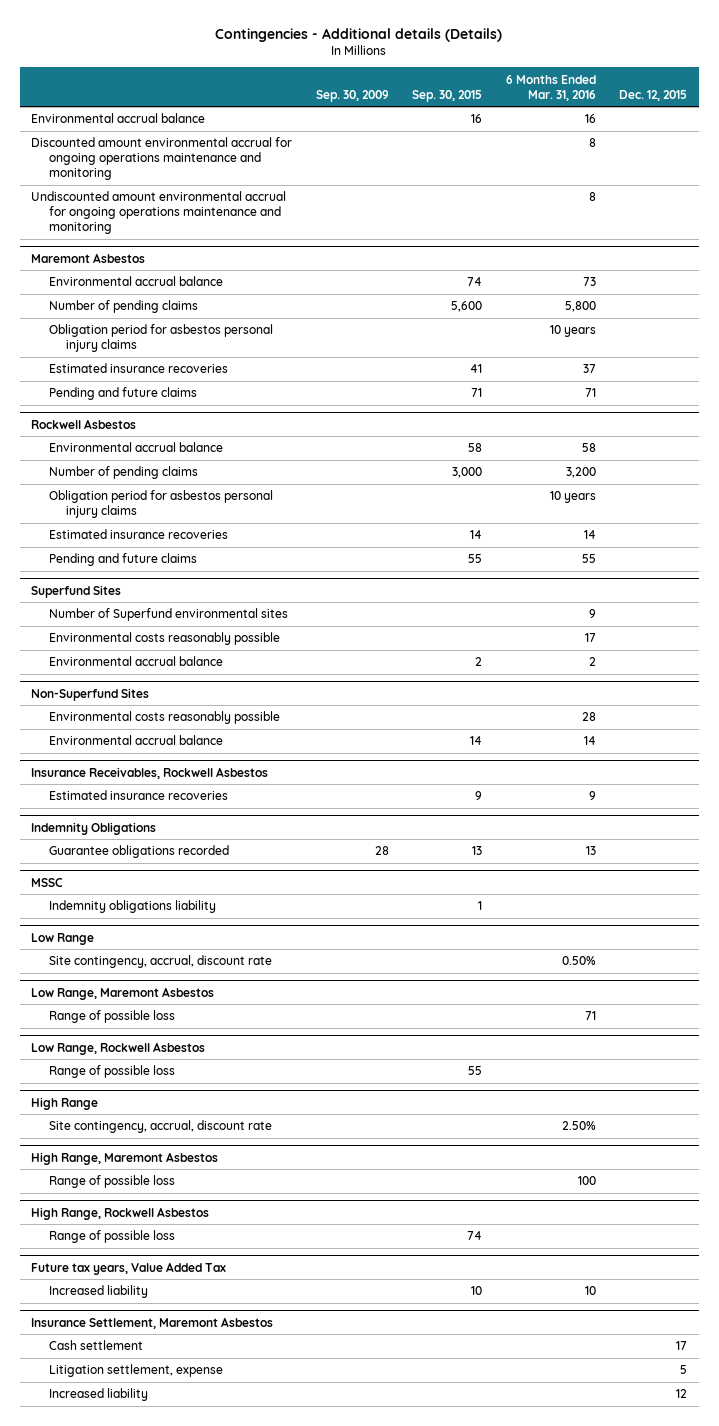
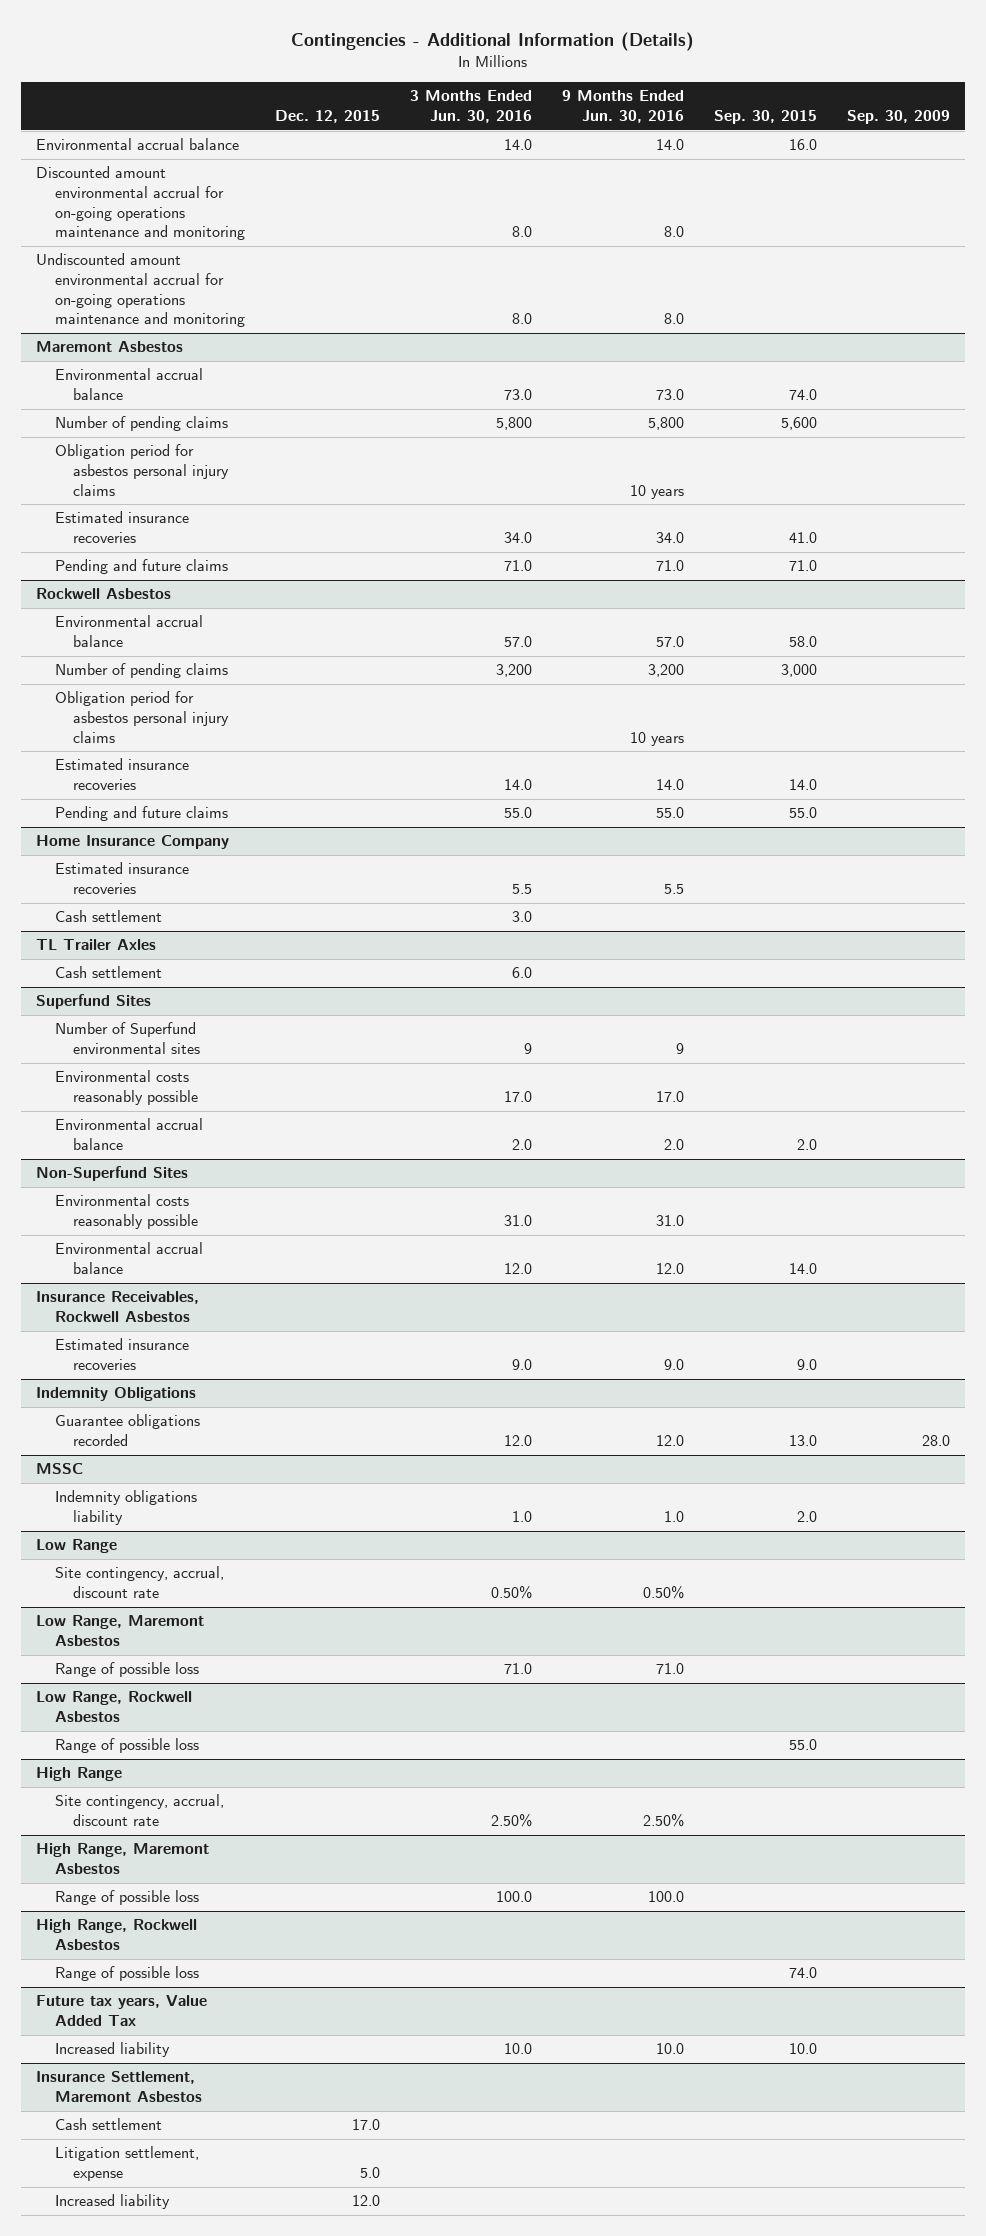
[215,27,503,42] Contingencies - Additional details (Details) -> [291,31,695,51] Contingencies - Additional Information (Details)
[505,74,596,101] 6 Months Ended Mar. 31, 2016 -> none
none -> [409,90,532,124] 3 Months Ended Jun. 30, 2016
none -> [561,90,684,124] 9 Months Ended Jun. 30, 2016
[471,114,483,124] 16 -> [788,139,817,151] 16.0
[31,137,293,181] Discounted amount environmental accrual for ongoing operations maintenance and monitoring -> [36,166,245,241] Discounted amount environmental accrual for on-going operations maintenance and monitoring
[31,191,287,235] Undiscounted amount environmental accrual for ongoing operations maintenance and monitoring -> [36,253,245,328] Undiscounted amount environmental accrual for on-going operations maintenance and monitoring
[467,277,483,287] 74 -> [788,389,817,401] 74.0
[470,364,483,374] 41 -> [788,532,817,544] 41.0
[471,388,483,398] 71 -> [788,560,817,572] 71.0
[468,443,483,453] 58 -> [788,636,817,648] 58.0
[470,530,483,540] 14 -> [788,779,817,791] 14.0
[468,554,483,564] 55 -> [788,807,817,819] 55.0
none -> [36,835,230,850] Home Insurance Company
none -> [54,862,189,895] Estimated insurance recoveries
none -> [54,910,162,923] Cash settlement
none -> [36,939,157,951] TL Trailer Axles
none -> [54,966,162,979] Cash settlement
[475,657,483,667] 2 -> [796,1139,817,1151] 2.0
[470,736,483,746] 14 -> [788,1263,817,1275] 14.0
[475,791,483,801] 9 -> [796,1359,817,1371] 9.0
[374,846,389,856] 28 -> [921,1435,950,1447] 28.0
[472,846,483,856] 13 -> [788,1435,817,1447] 13.0
[478,901,483,911] 1 -> [796,1511,817,1523] 2.0
[468,1066,483,1076] 55 -> [788,1739,817,1751] 55.0
[467,1231,483,1241] 74 -> [788,1967,817,1979] 74.0
[471,1286,483,1296] 10 -> [788,2043,817,2055] 10.0
[676,1341,688,1351] 17 -> [351,2119,380,2131] 17.0
[680,1365,688,1375] 5 -> [359,2167,380,2179] 5.0
[676,1389,688,1399] 12 -> [351,2195,380,2207] 12.0

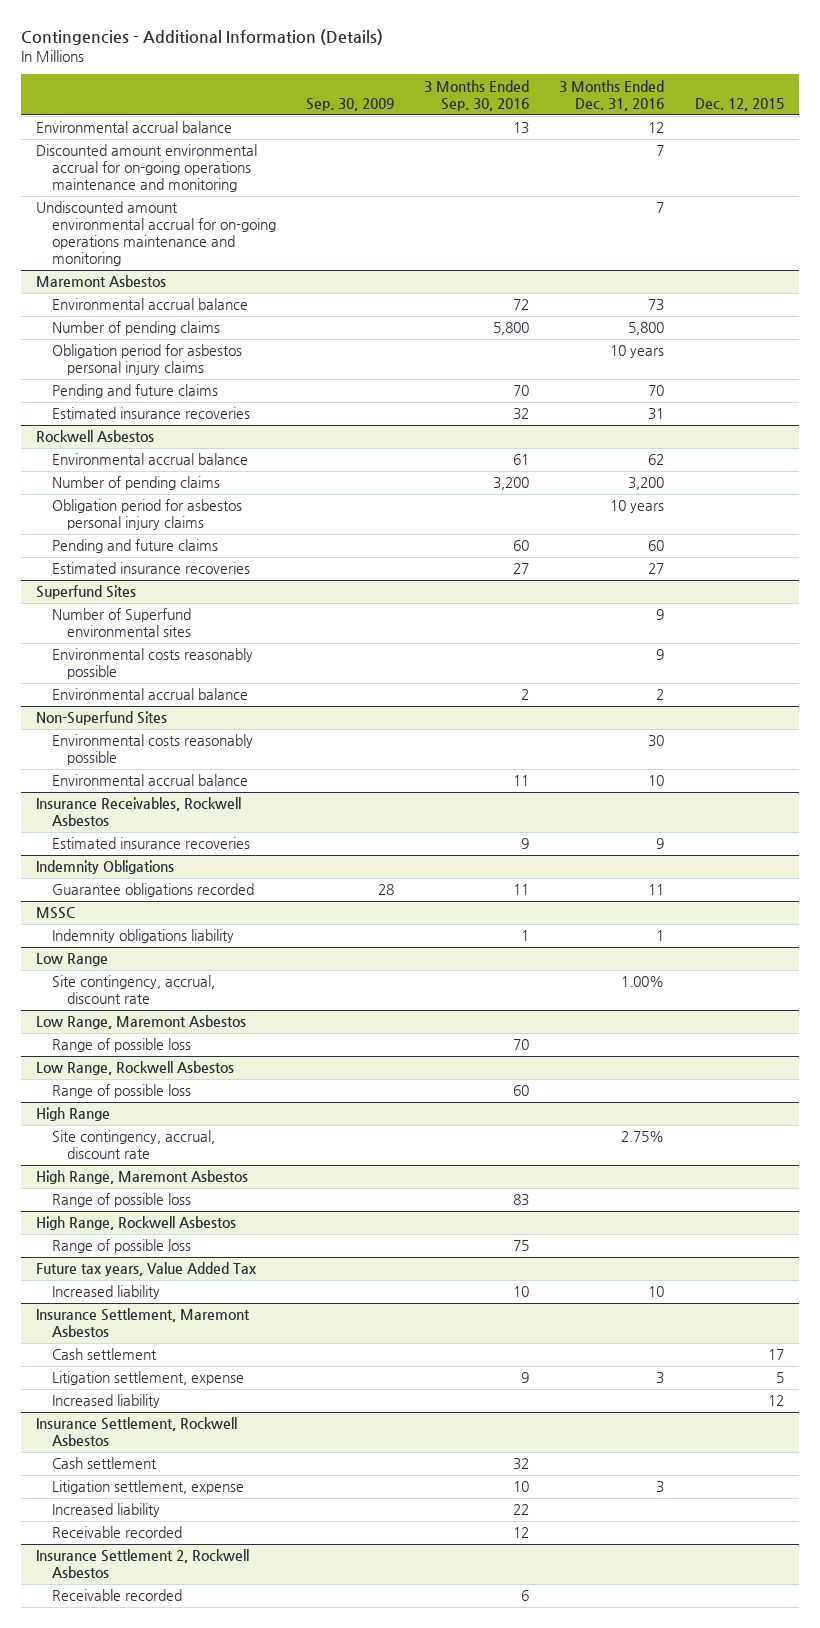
[409,90,532,124] 3 Months Ended Jun. 30, 2016 -> none
[561,90,684,124] 9 Months Ended Jun. 30, 2016 -> none
[713,110,817,125] Sep. 30, 2015 -> none
none -> [424,79,530,111] 3 Months Ended Sep. 30, 2016
none -> [559,79,665,111] 3 Months Ended Dec. 31, 2016
[54,511,189,544] Estimated insurance recoveries -> [51,407,250,420] Estimated insurance recoveries
[36,835,230,850] Home Insurance Company -> none
[54,862,189,895] Estimated insurance recoveries -> none
[54,910,162,923] Cash settlement -> none
[36,939,157,951] TL Trailer Axles -> none
[54,966,162,979] Cash settlement -> none
[54,758,189,791] Estimated insurance recoveries -> [51,562,250,575] Estimated insurance recoveries
[921,1435,950,1447] 28.0 -> [377,884,394,896] 28
[351,2119,380,2131] 17.0 -> [767,1349,784,1361] 17
[359,2167,380,2179] 5.0 -> [775,1372,784,1384] 5
[351,2195,380,2207] 12.0 -> [767,1395,784,1407] 12
none -> [36,1417,238,1447] Insurance Settlement, Rockwell Asbestos
none -> [51,1457,157,1470] Cash settlement
none -> [51,1480,244,1495] Litigation settlement, expense
none -> [51,1503,160,1518] Increased liability
none -> [51,1526,182,1539] Receivable recorded
none -> [36,1549,250,1579] Insurance Settlement 2, Rockwell Asbestos
none -> [51,1589,182,1602] Receivable recorded

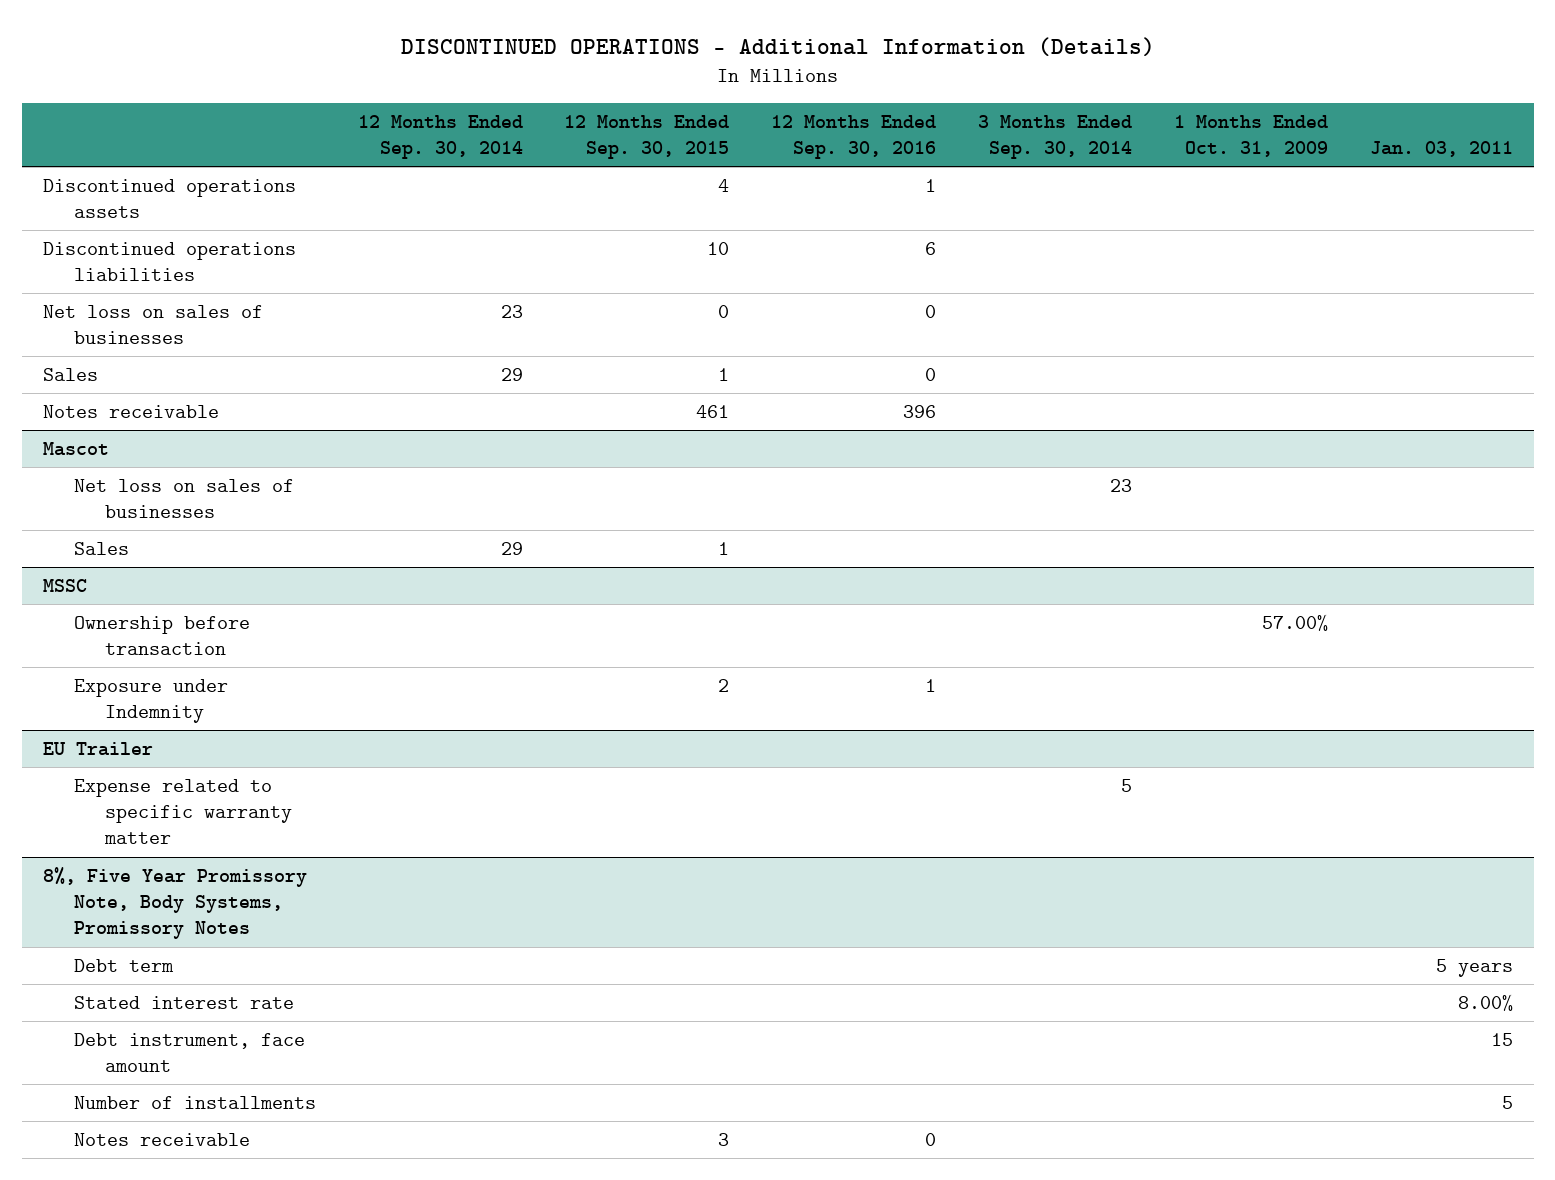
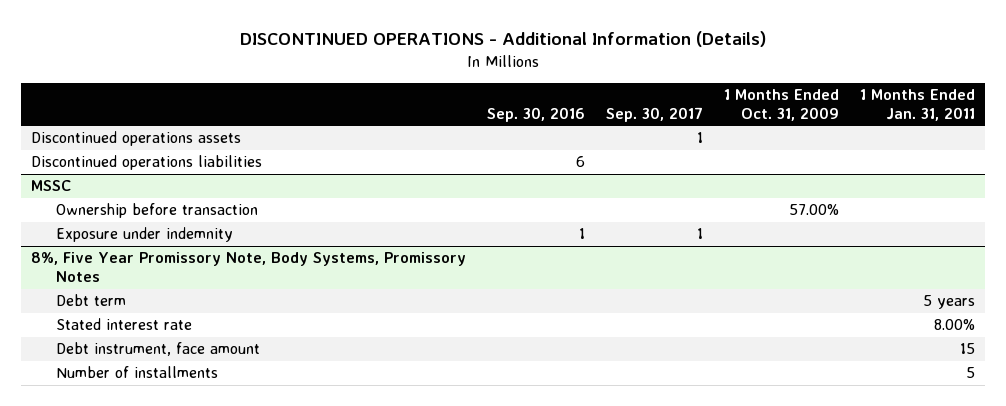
[357,114,523,160] 12 Months Ended Sep. 30, 2014 -> none
[564,114,730,160] 12 Months Ended Sep. 30, 2015 -> none
[771,114,937,160] 12 Months Ended Sep. 30, 2016 -> none
[978,114,1133,160] 3 Months Ended Sep. 30, 2014 -> none
[1369,141,1513,158] Jan. 03, 2011 -> none
none -> [487,106,586,122] Sep. 30, 2016
none -> [605,106,703,122] Sep. 30, 2017
none -> [859,89,975,121] 1 Months Ended Jan. 31, 2011
[42,304,263,345] Net loss on sales of businesses -> none
[42,367,98,381] Sales -> none
[42,404,219,418] Notes receivable -> none
[42,441,109,456] Mascot -> none
[73,478,294,519] Net loss on sales of businesses -> none
[73,541,129,555] Sales -> none
[42,741,153,756] EU Trailer -> none
[73,778,292,845] Expense related to specific warranty matter -> none
[73,678,228,724] Exposure under Indemnity -> [55,227,233,243] Exposure under indemnity
[73,1132,250,1146] Notes receivable -> none

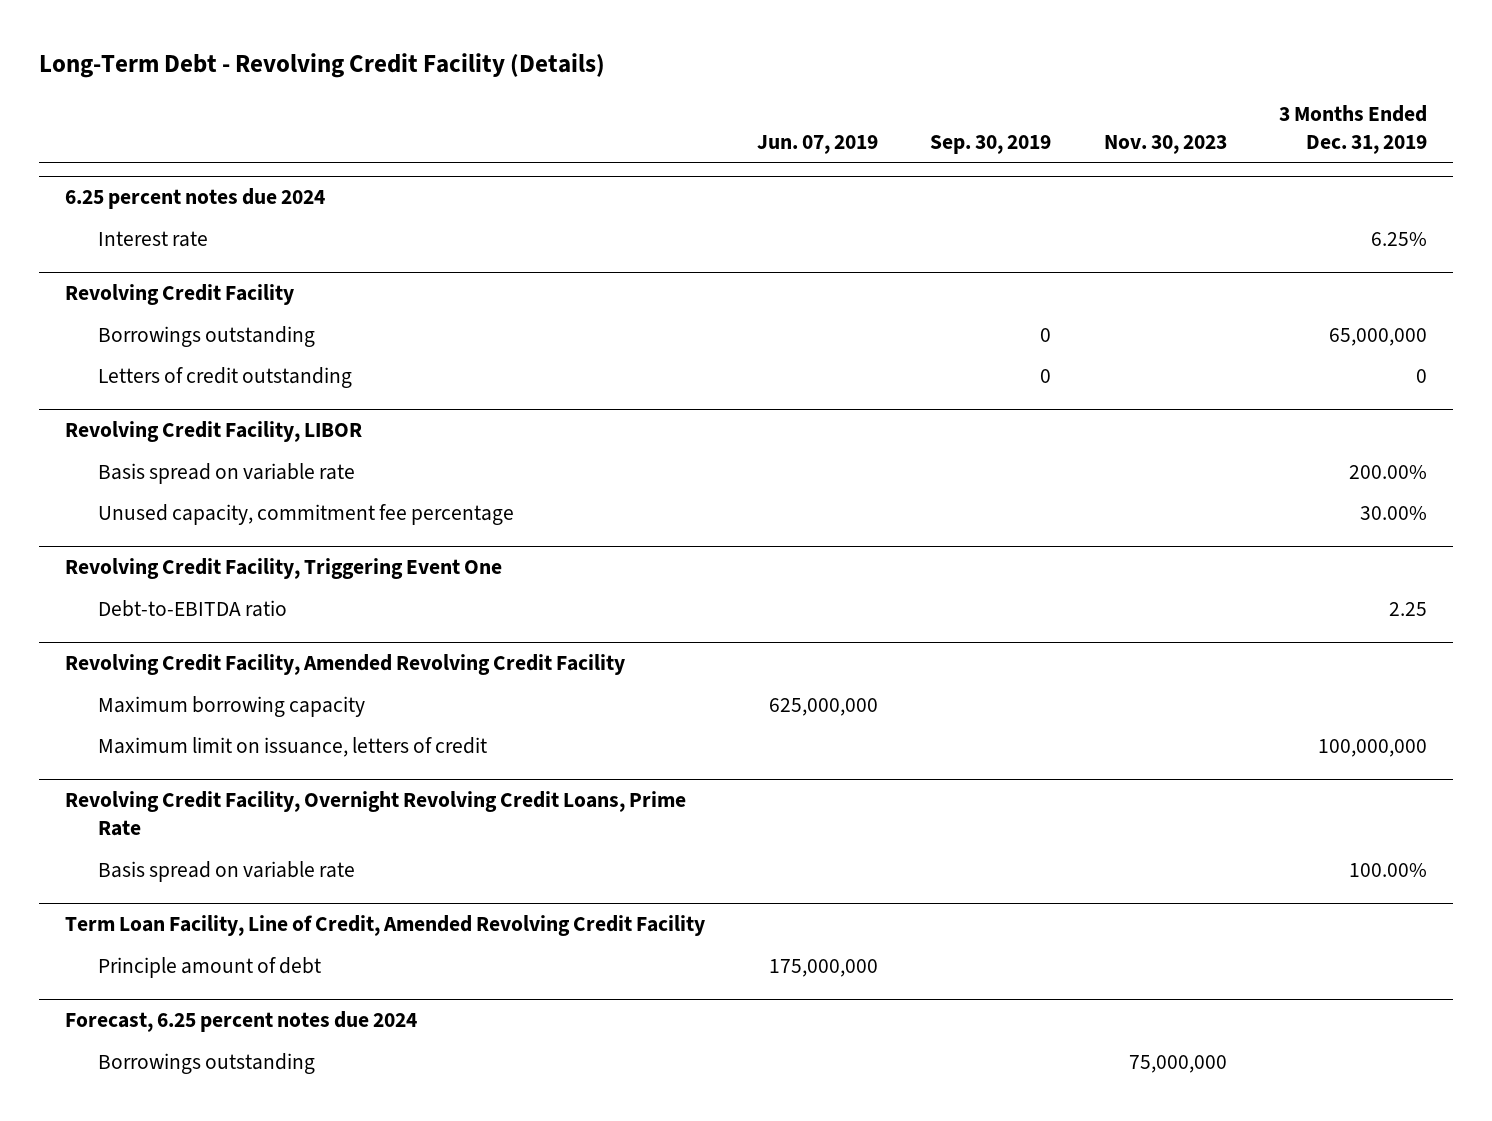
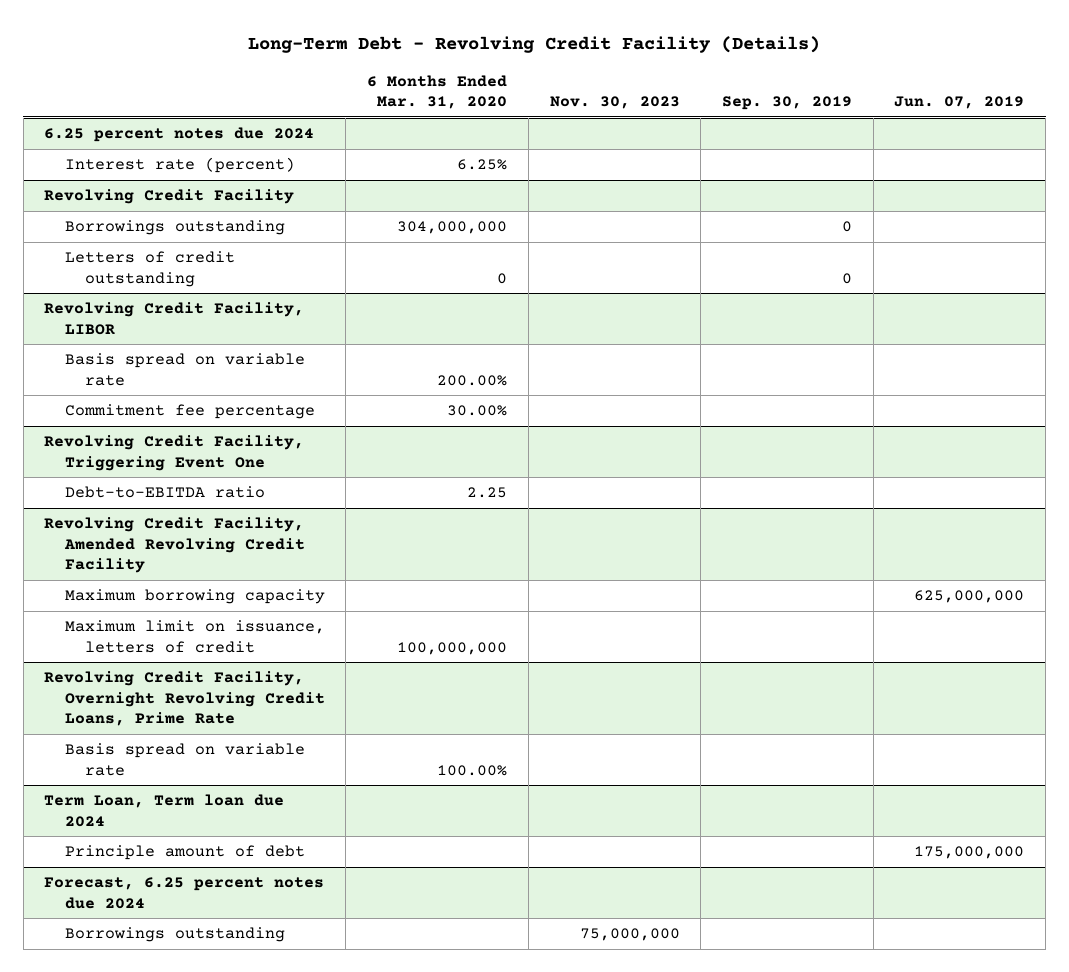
[1278,105,1427,155] 3 Months Ended Dec. 31, 2019 -> none
none -> [367,74,508,110] 6 Months Ended Mar. 31, 2020
[98,230,209,247] Interest rate -> [64,157,295,174] Interest rate (percent)
[98,503,515,525] Unused capacity, commitment fee percentage -> [64,404,315,420] Commitment fee percentage
[64,915,705,937] Term Loan Facility, Line of Credit, Amended Revolving Credit Facility -> [44,794,285,827] Term Loan, Term loan due 2024

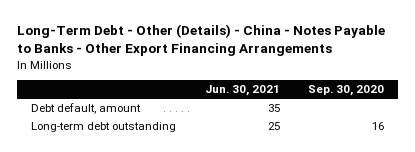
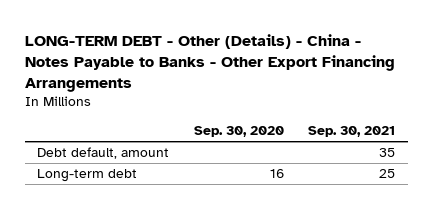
[17,24,386,57] Long-Term Debt - Other (Details) - China - Notes Payable to Banks - Other Export Financing Arrangements -> [24,33,395,93] LONG-TERM DEBT - Other (Details) - China - Notes Payable to Banks - Other Export Financing Arrangements
[204,85,280,97] Jun. 30, 2021 -> none
none -> [308,126,396,138] Sep. 30, 2021
[31,122,177,133] Long-term debt outstanding -> [36,169,137,183] Long-term debt

